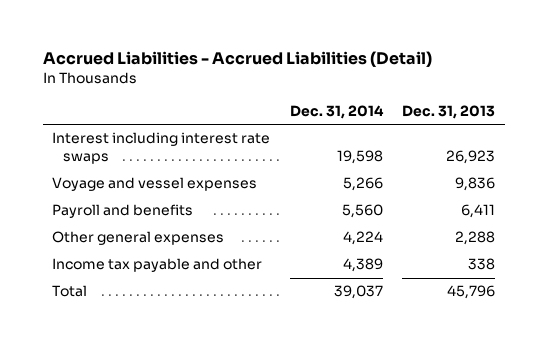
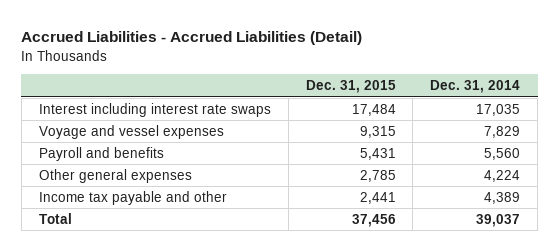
[402,104,496,119] Dec. 31, 2013 -> none
none -> [305,80,396,94] Dec. 31, 2015
[336,150,383,165] 19,598 -> [476,103,521,116] 17,035
[342,177,383,192] 5,266 -> [484,125,521,138] 7,829

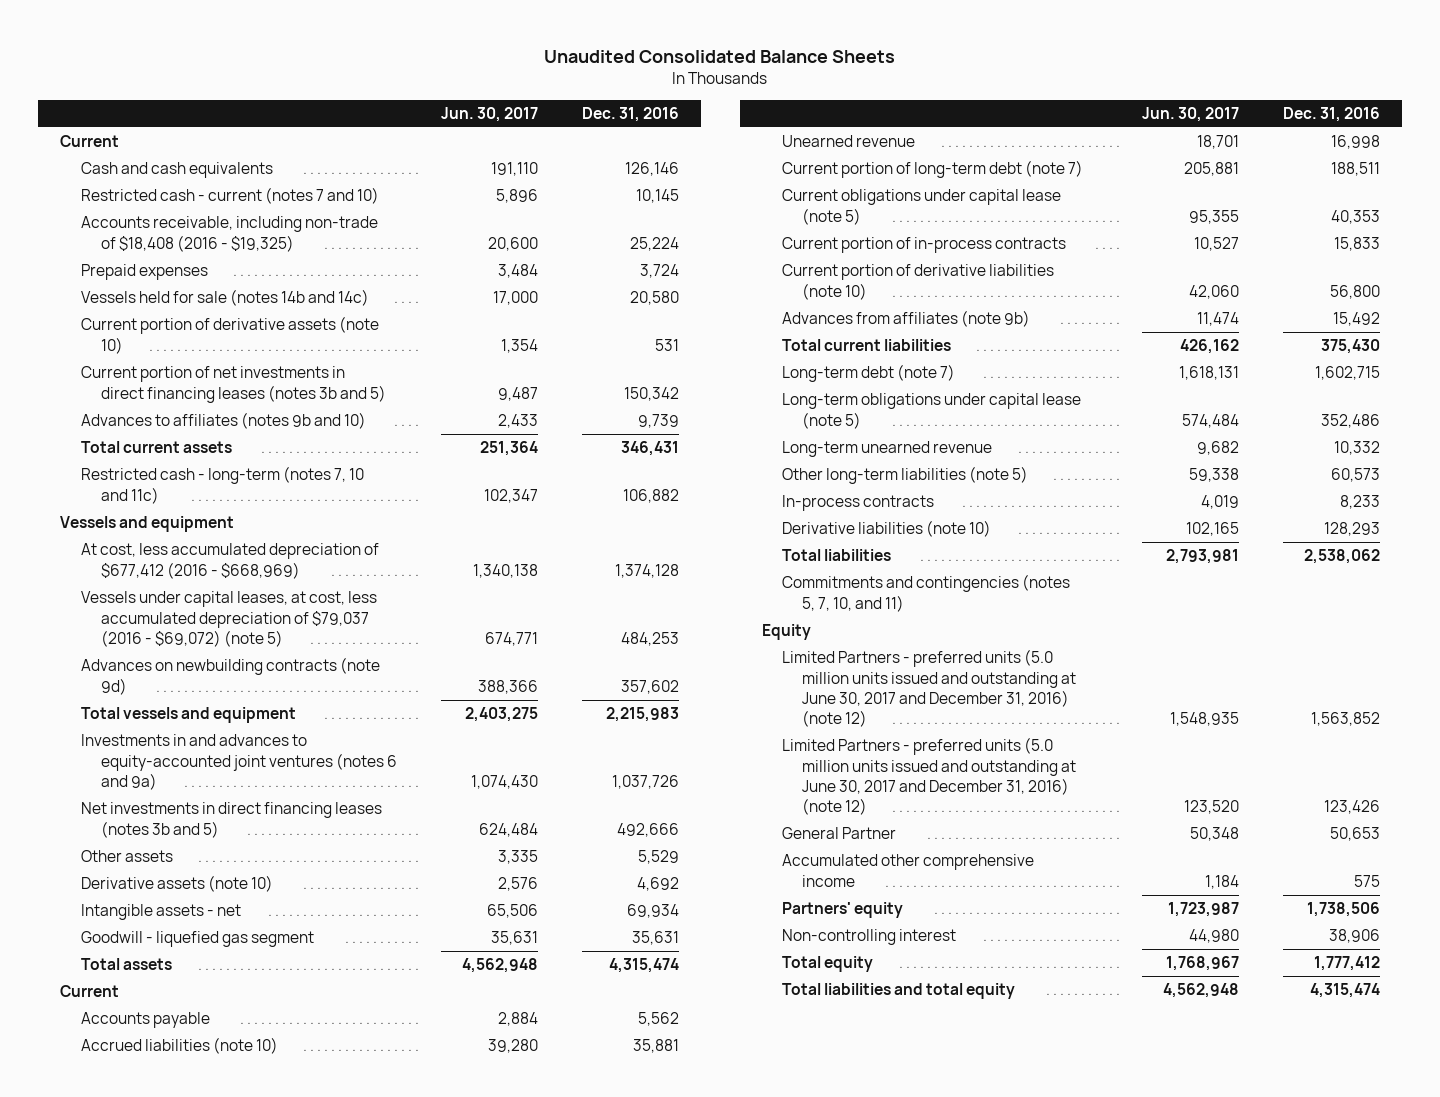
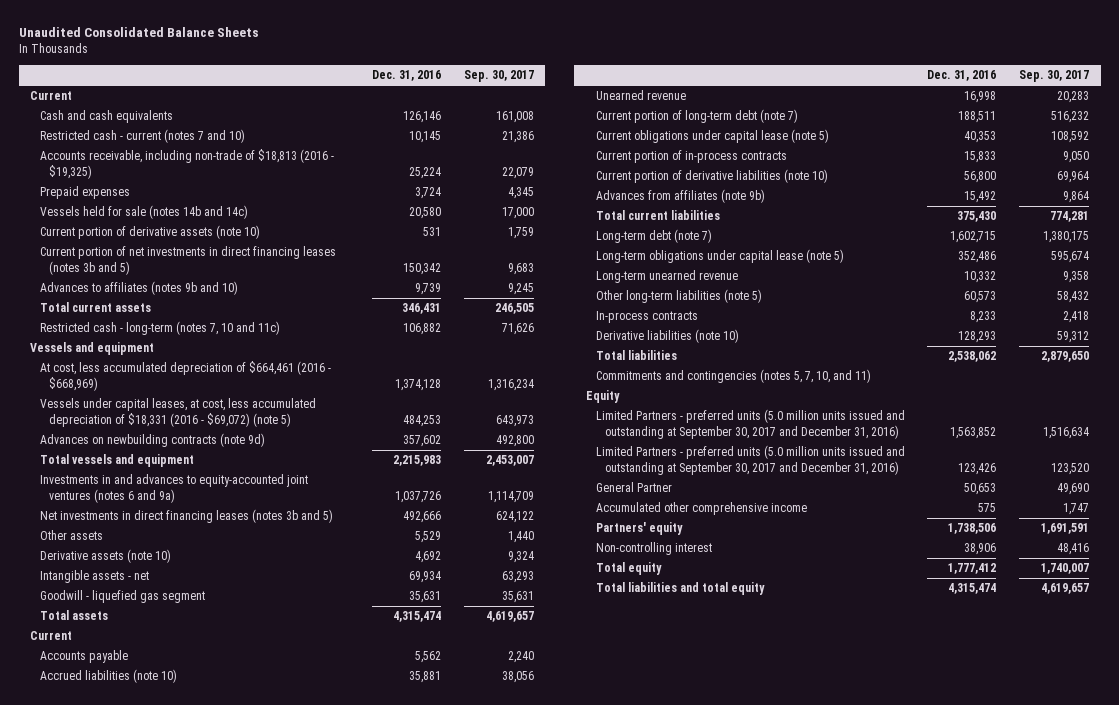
[440,107,538,123] Jun. 30, 2017 -> none
none -> [463,70,534,83] Sep. 30, 2017
[80,216,378,252] Accounts receivable, including non-trade of $18,408 (2016 - $19,325) -> [39,149,334,179] Accounts receivable, including non-trade of $18,813 (2016 - $19,325)
[80,543,379,579] At cost, less accumulated depreciation of $677,412 (2016 - $668,969) -> [39,361,331,391] At cost, less accumulated depreciation of $664,461 (2016 - $668,969)
[80,591,377,648] Vessels under capital leases, at cost, less accumulated depreciation of $79,037 (2016 - $69,072) (note 5) -> [39,398,316,427] Vessels under capital leases, at cost, less accumulated depreciation of $18,331 (2016 - $69,072) (note 5)
[782,649,1077,728] Limited Partners - preferred units (5.0 million units issued and outstanding at June 30, 2017 and December 31, 2016) (note 12) -> [595,409,905,439] Limited Partners - preferred units (5.0 million units issued and outstanding at September 30, 2017 and December 31, 2016)
[782,737,1077,816] Limited Partners - preferred units (5.0 million units issued and outstanding at June 30, 2017 and December 31, 2016) (note 12) -> [595,445,905,475] Limited Partners - preferred units (5.0 million units issued and outstanding at September 30, 2017 and December 31, 2016)

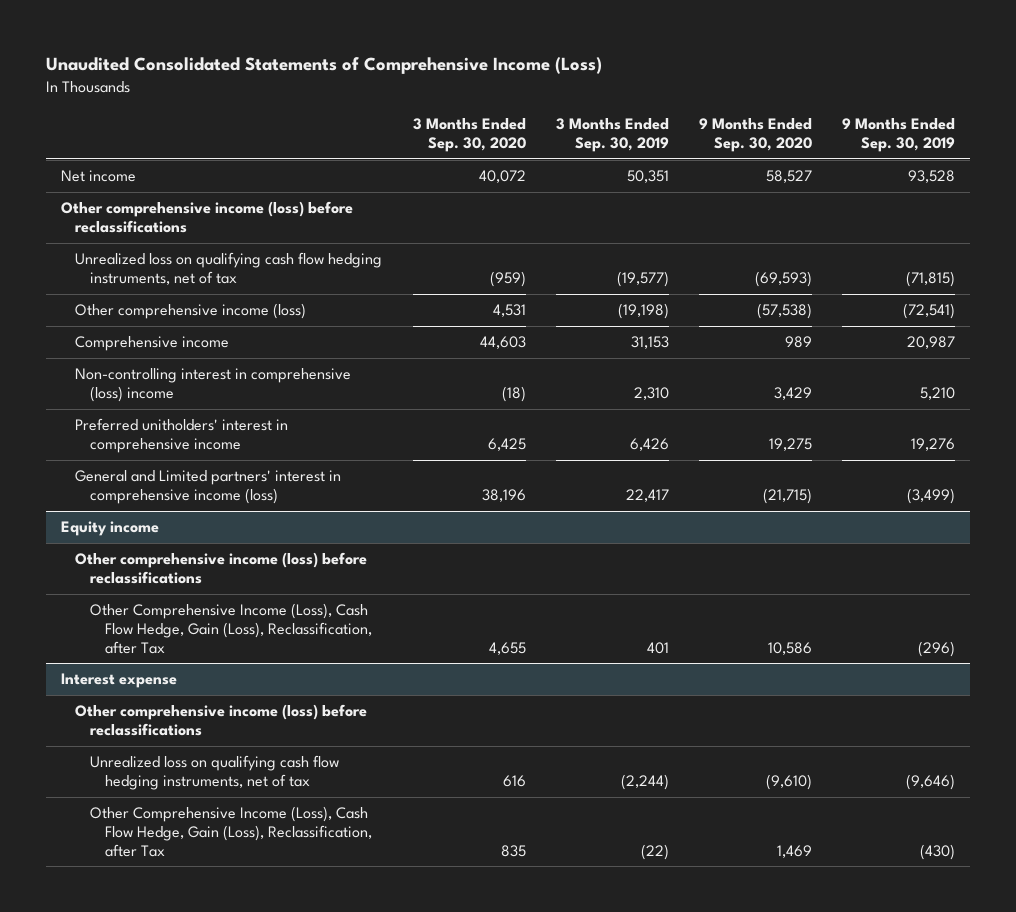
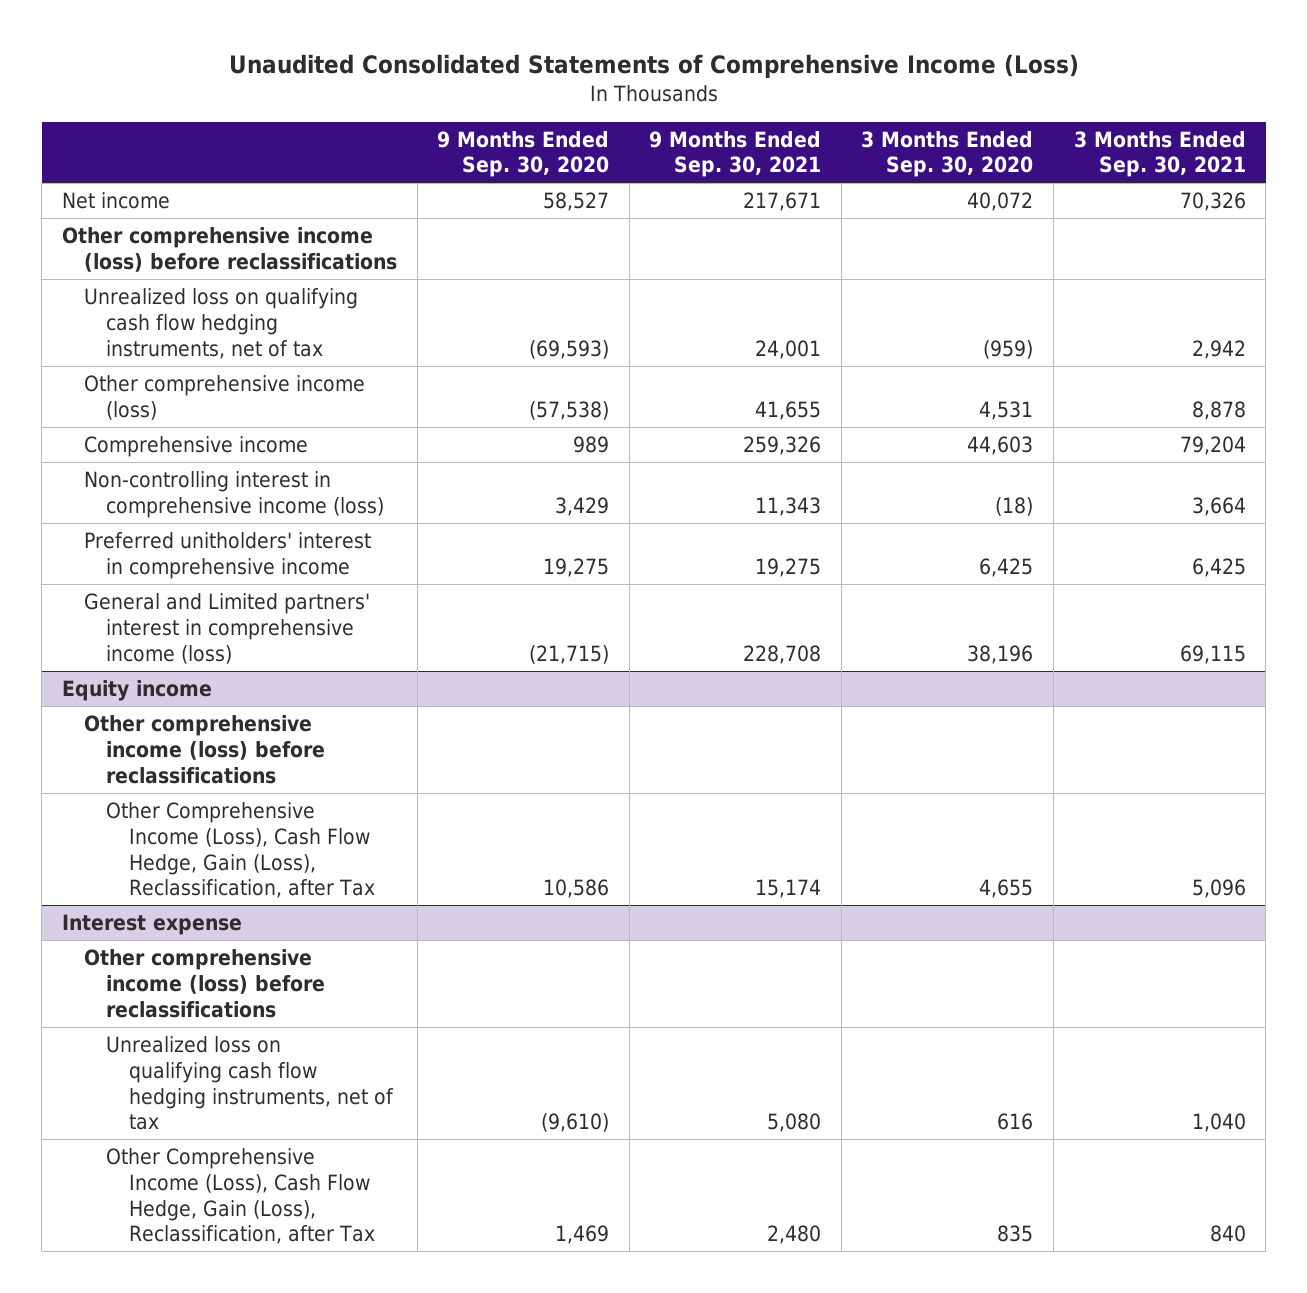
[555,118,669,153] 3 Months Ended Sep. 30, 2019 -> none
[842,118,956,153] 9 Months Ended Sep. 30, 2019 -> none
none -> [649,130,822,178] 9 Months Ended Sep. 30, 2021
none -> [1073,130,1246,178] 3 Months Ended Sep. 30, 2021
[75,368,352,403] Non-controlling interest in comprehensive (loss) income -> [84,471,385,518] Non-controlling interest in comprehensive income (loss)

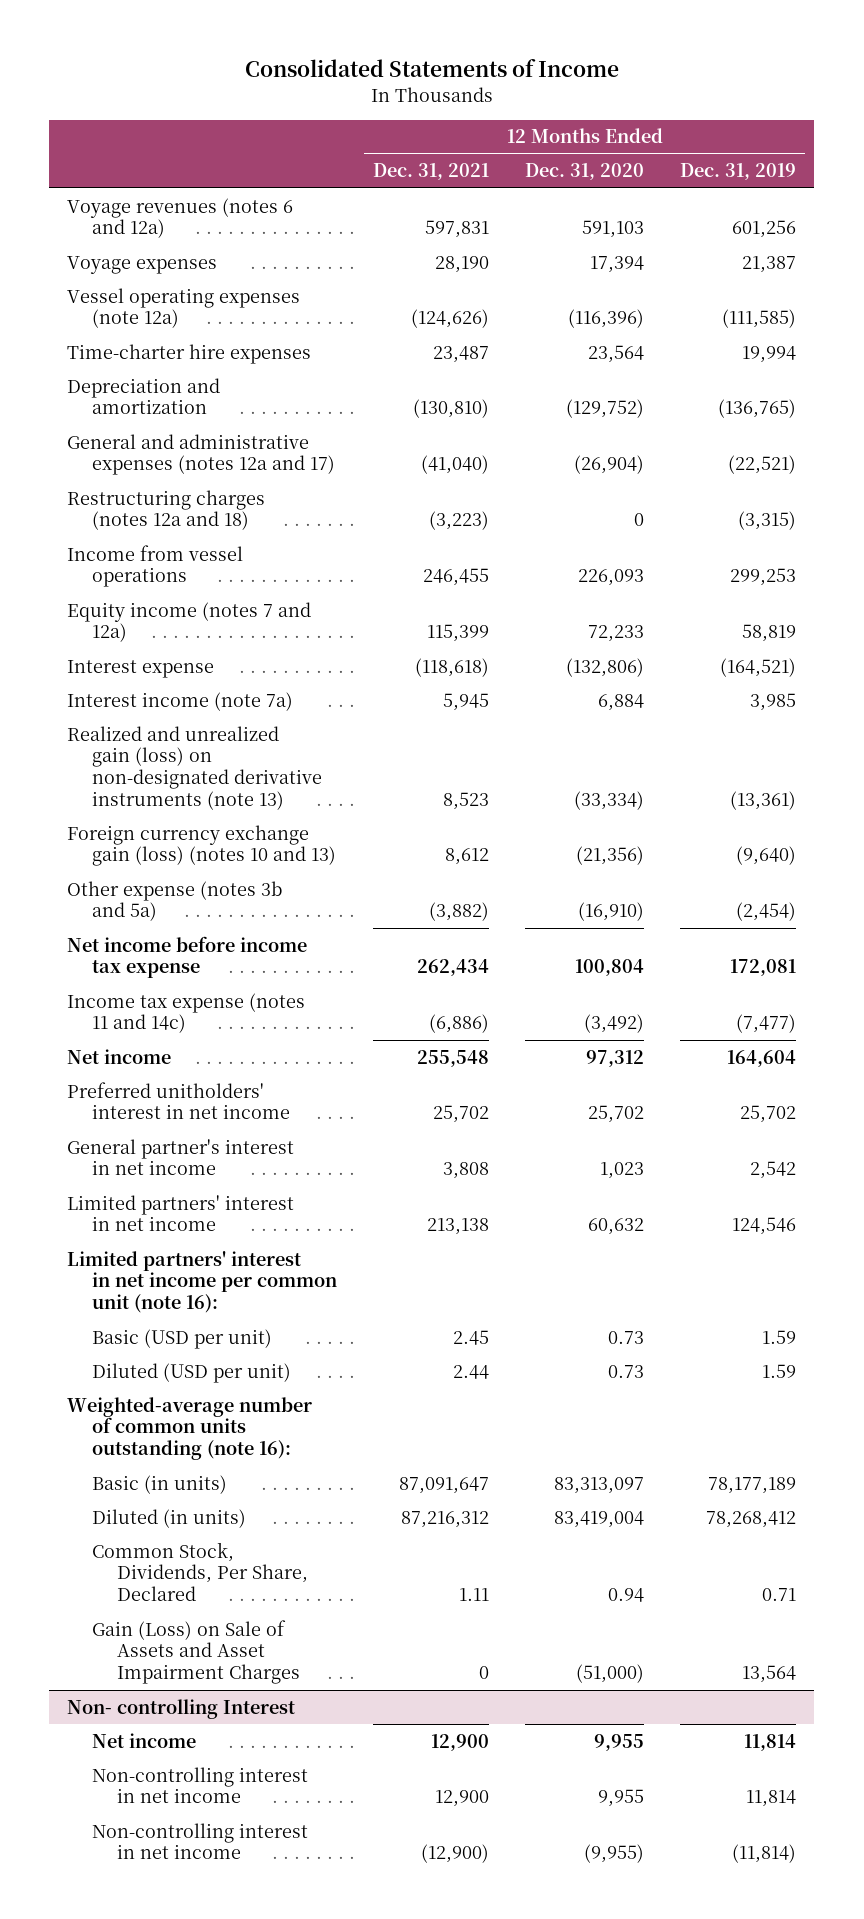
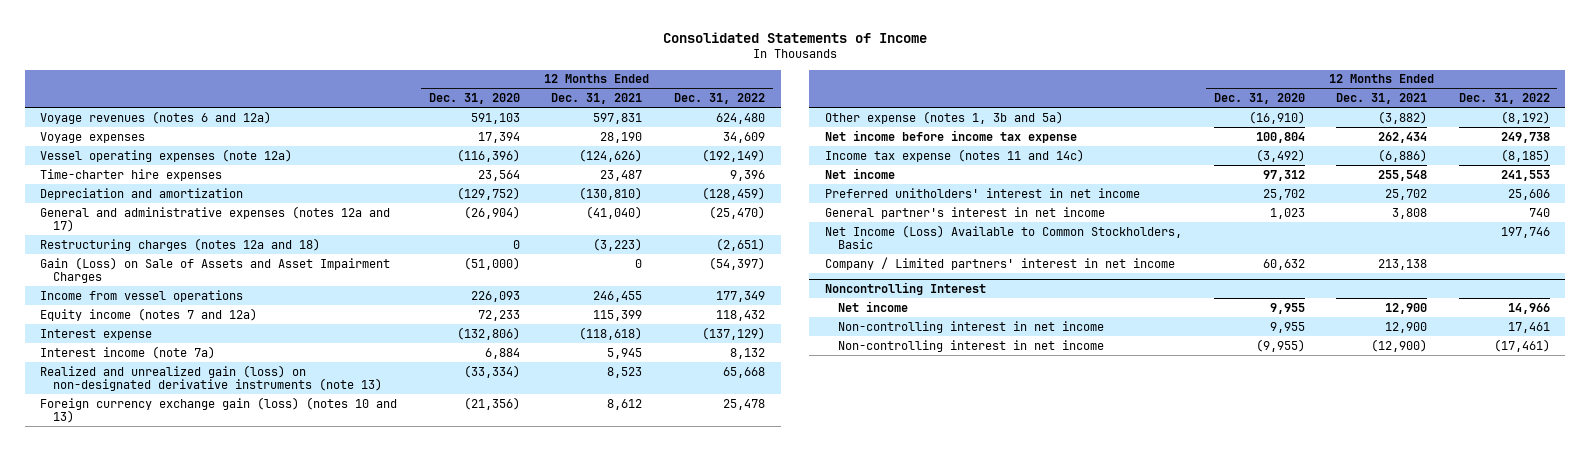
[680,163,797,181] Dec. 31, 2019 -> none
none -> [673,92,765,104] Dec. 31, 2022
[91,1619,300,1685] Gain (Loss) on Sale of Assets and Asset Impairment Charges -> [40,256,391,283] Gain (Loss) on Sale of Assets and Asset Impairment Charges
[67,880,283,922] Other expense (notes 3b and 5a) -> [825,110,1064,124] Other expense (notes 1, 3b and 5a)
[67,1250,337,1314] Limited partners' interest in net income per common unit (note 16): -> none
[91,1328,272,1349] Basic (USD per unit) -> none
[91,1362,291,1383] Diluted (USD per unit) -> none
[67,1396,313,1461] Weighted-average number of common units outstanding (note 16): -> none
[91,1474,227,1494] Basic (in units) -> none
[91,1508,246,1528] Diluted (in units) -> none
[91,1541,308,1602] Common Stock, Dividends, Per Share, Declared -> none
none -> [825,224,1183,249] Net Income (Loss) Available to Common Stockholders, Basic
[67,1194,295,1232] Limited partners' interest in net income -> [825,256,1176,270] Company / Limited partners' interest in net income
[67,1698,296,1719] Non- controlling Interest -> [825,282,987,296] Noncontrolling Interest

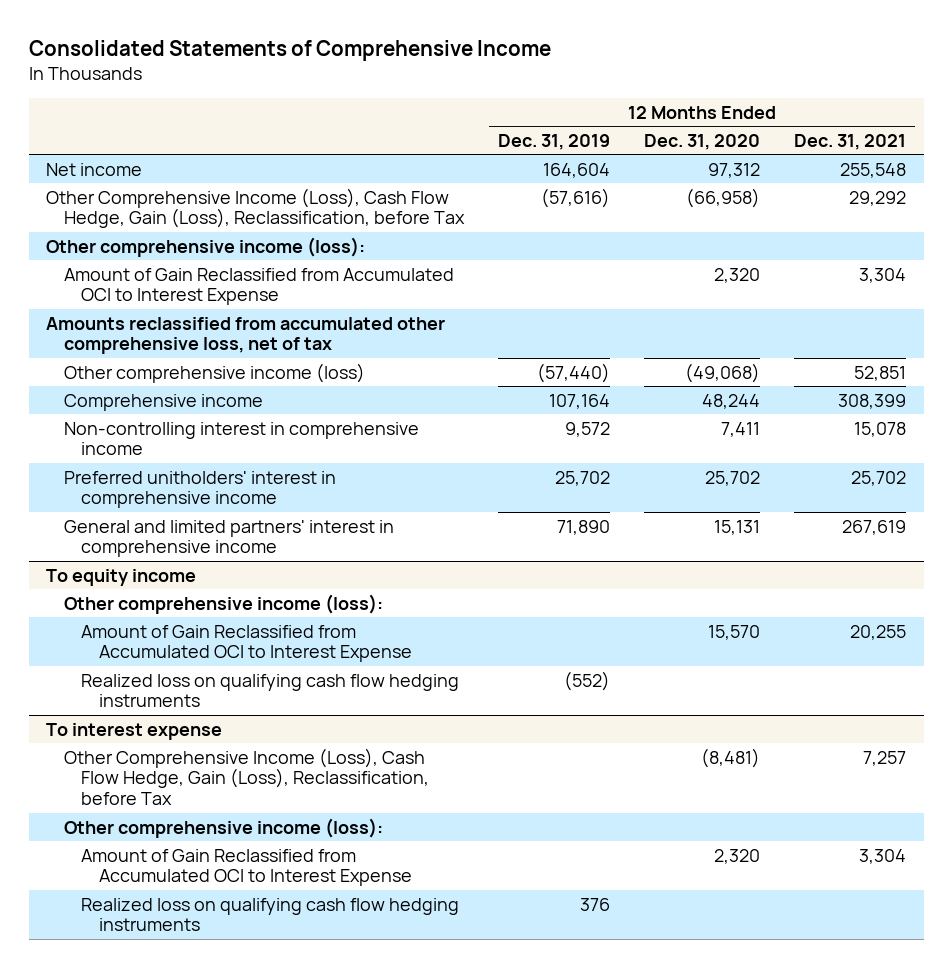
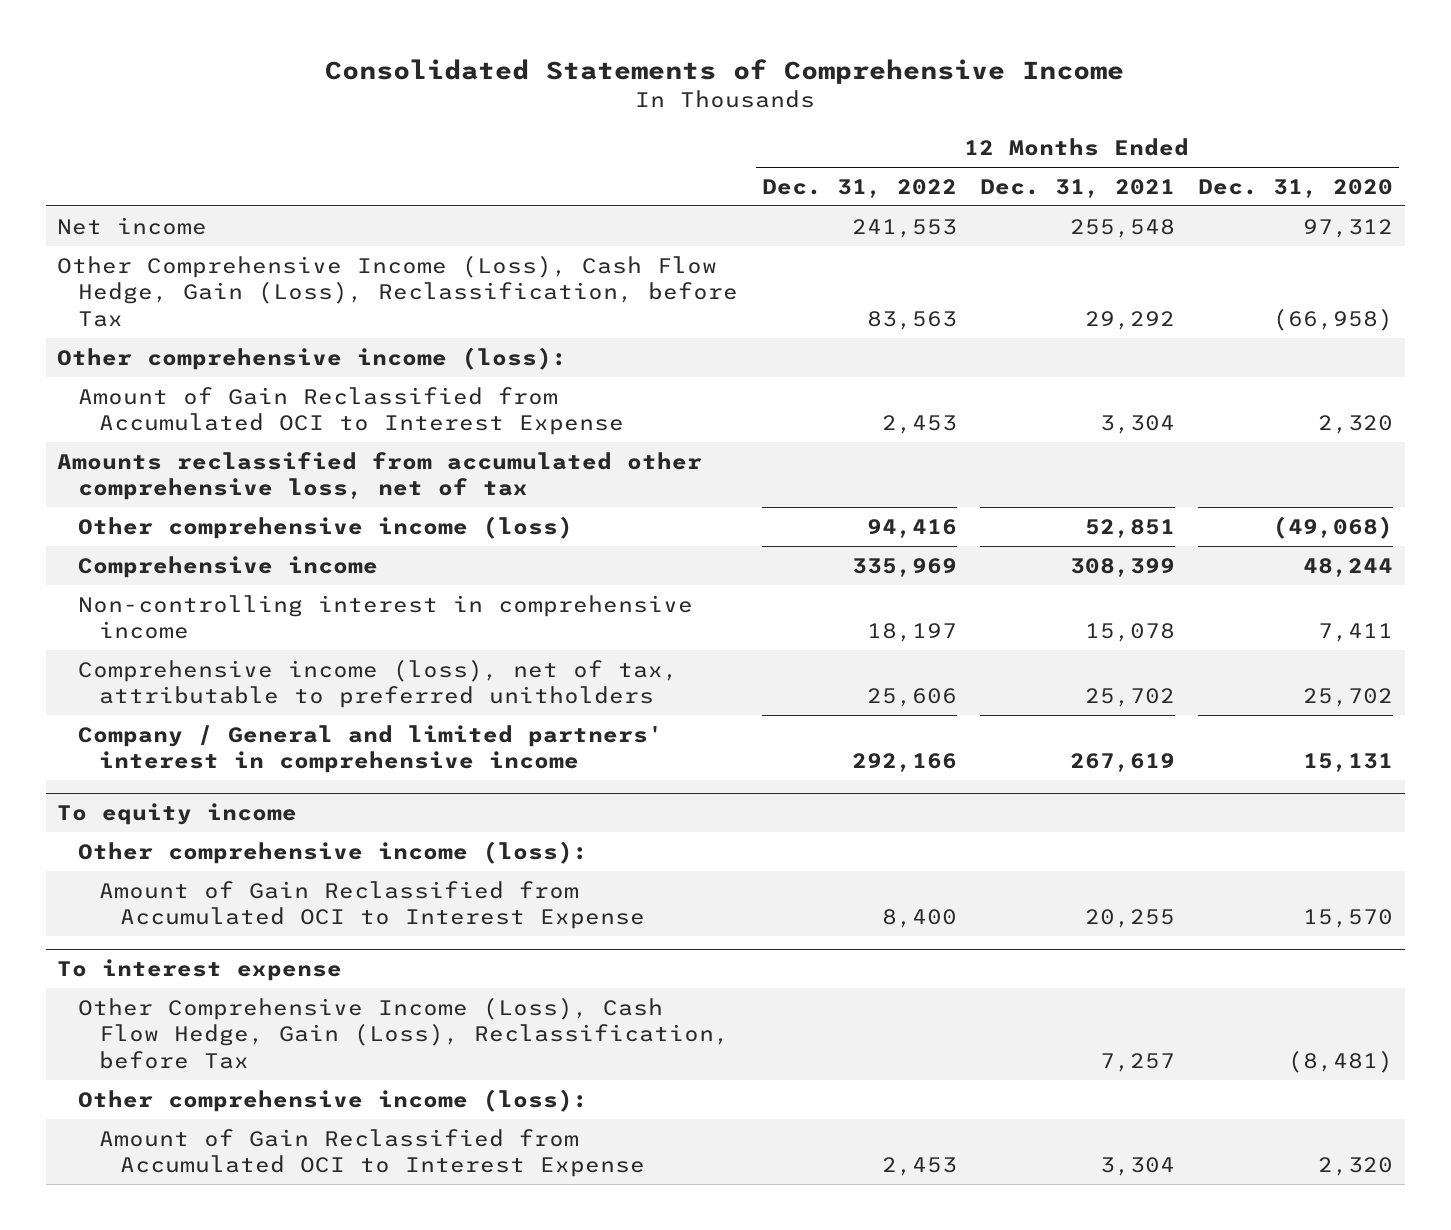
[497,133,610,150] Dec. 31, 2019 -> none
none -> [761,178,957,198] Dec. 31, 2022
[63,470,336,509] Preferred unitholders' interest in comprehensive income -> [78,658,679,709] Comprehensive income (loss), net of tax, attributable to preferred unitholders
[63,519,394,558] General and limited partners' interest in comprehensive income -> [78,724,664,774] Company / General and limited partners' interest in comprehensive income
[81,673,460,708] Realized loss on qualifying cash flow hedging instruments -> none
[81,897,460,932] Realized loss on qualifying cash flow hedging instruments -> none

